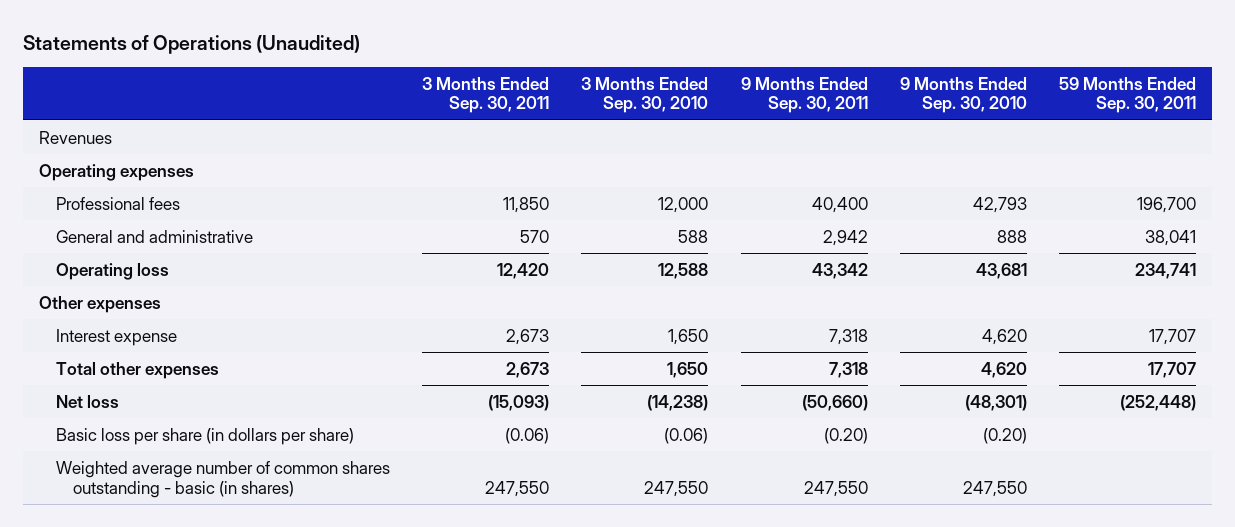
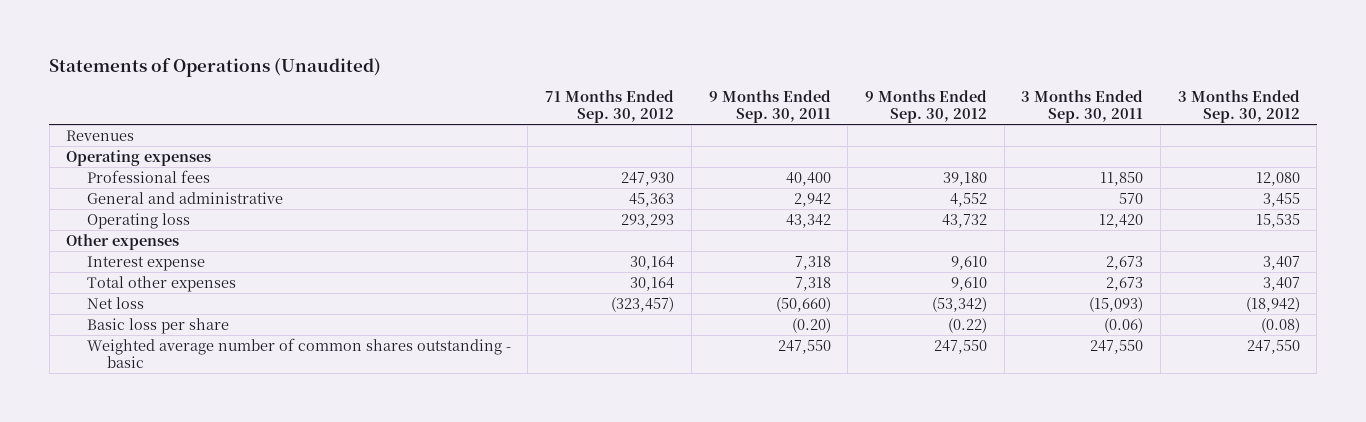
[581,76,709,114] 3 Months Ended Sep. 30, 2010 -> none
[899,76,1027,114] 9 Months Ended Sep. 30, 2010 -> none
[1058,76,1196,114] 59 Months Ended Sep. 30, 2011 -> none
none -> [545,90,675,124] 71 Months Ended Sep. 30, 2012
none -> [864,90,987,124] 9 Months Ended Sep. 30, 2012
none -> [1177,90,1300,124] 3 Months Ended Sep. 30, 2012
[55,427,354,445] Basic loss per share (in dollars per share) -> [86,317,229,334] Basic loss per share
[55,460,390,498] Weighted average number of common shares outstanding - basic (in shares) -> [86,337,511,368] Weighted average number of common shares outstanding - basic

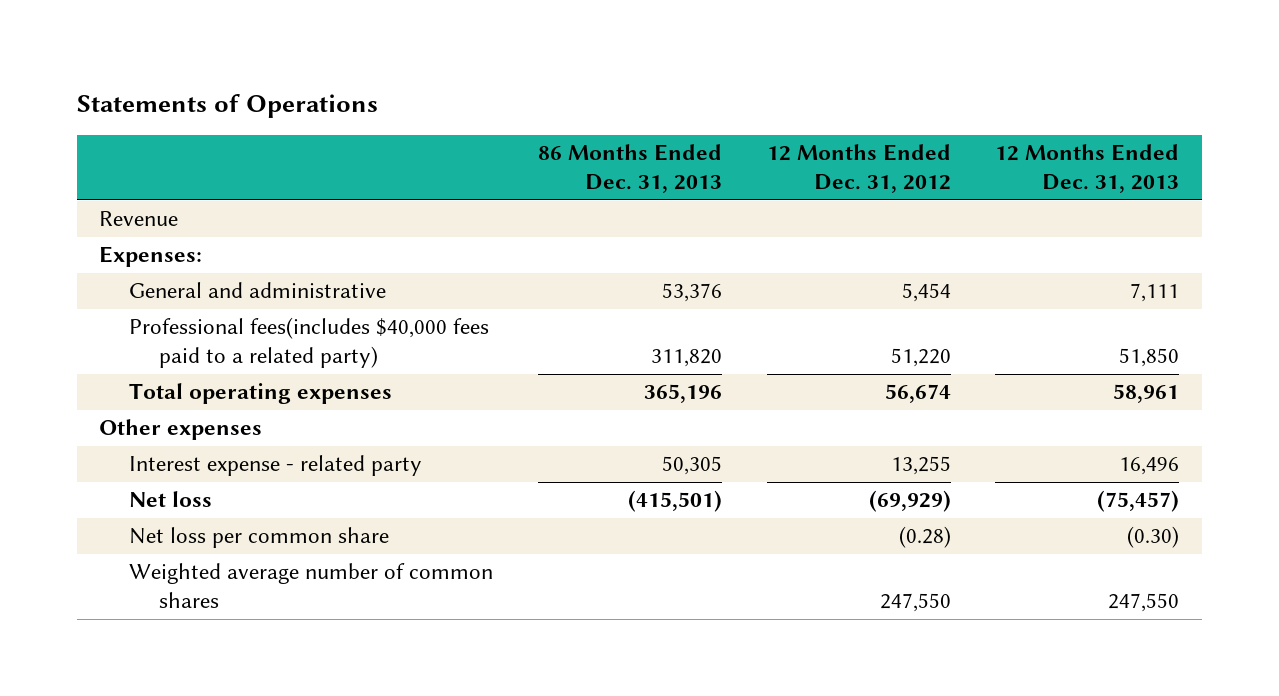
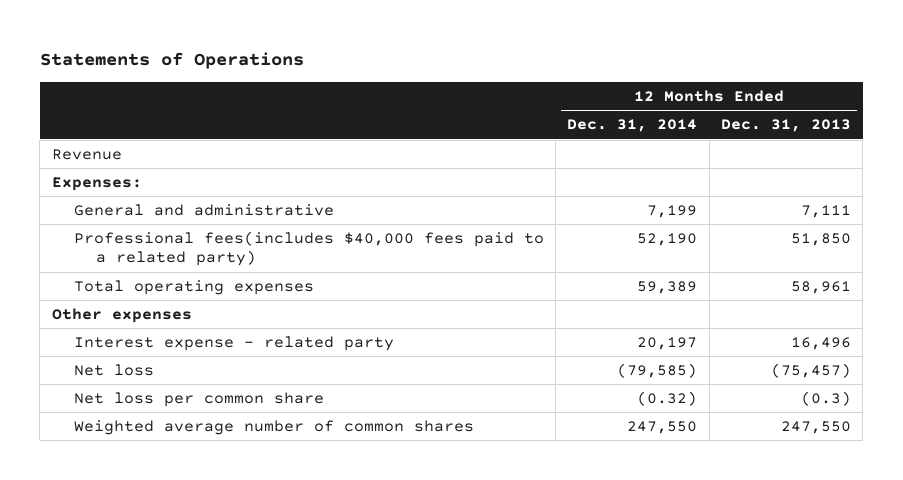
[537,144,722,194] 86 Months Ended Dec. 31, 2013 -> none
[766,144,951,194] 12 Months Ended Dec. 31, 2012 -> none
none -> [567,119,698,133] Dec. 31, 2014
[1127,526,1180,549] (0.30) -> [800,391,851,407] (0.3)

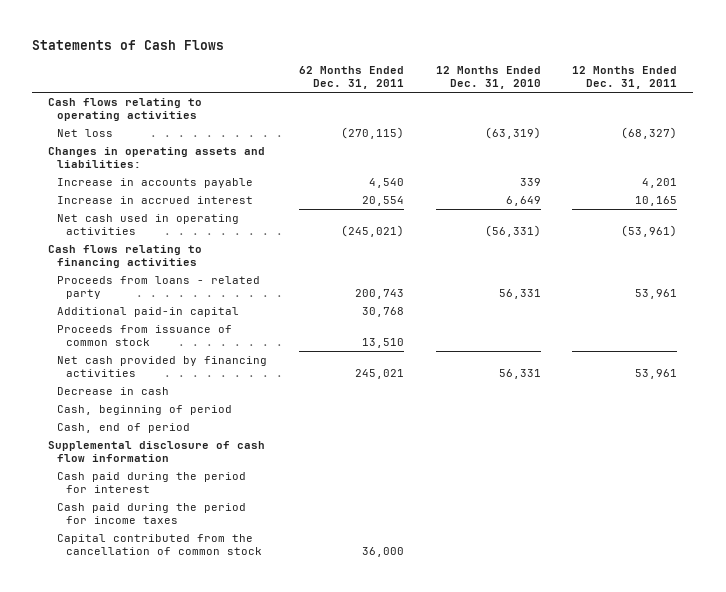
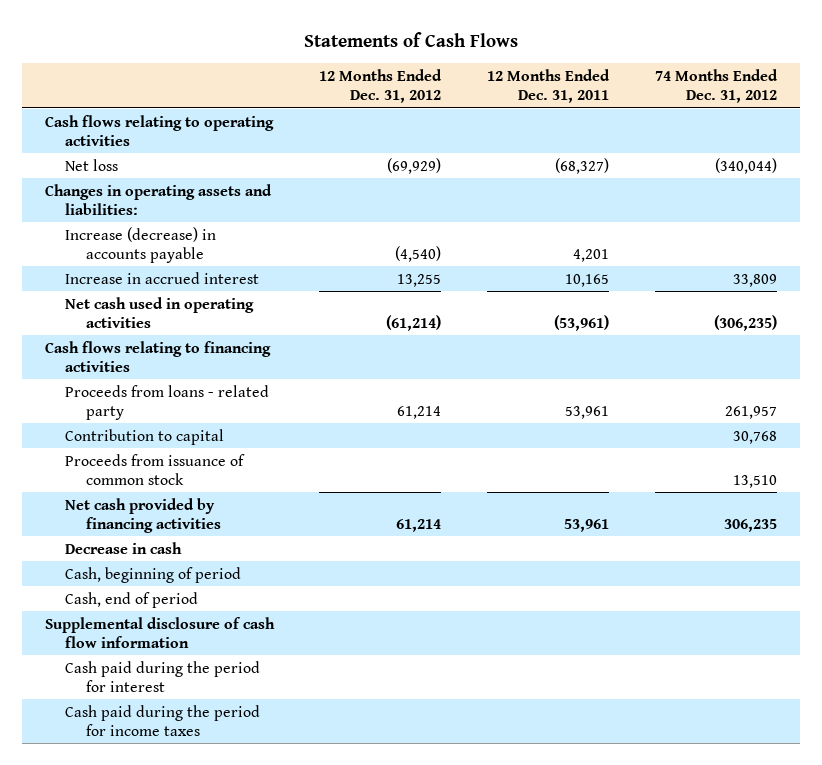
[298,65,404,90] 62 Months Ended Dec. 31, 2011 -> none
[435,65,541,90] 12 Months Ended Dec. 31, 2010 -> none
none -> [319,68,443,104] 12 Months Ended Dec. 31, 2012
none -> [655,68,779,104] 74 Months Ended Dec. 31, 2012
[57,178,254,189] Increase in accounts payable -> [65,226,217,263] Increase (decrease) in accounts payable
[57,307,240,318] Additional paid-in capital -> [65,428,225,445] Contribution to capital
[57,534,263,556] Capital contributed from the cancellation of common stock -> none

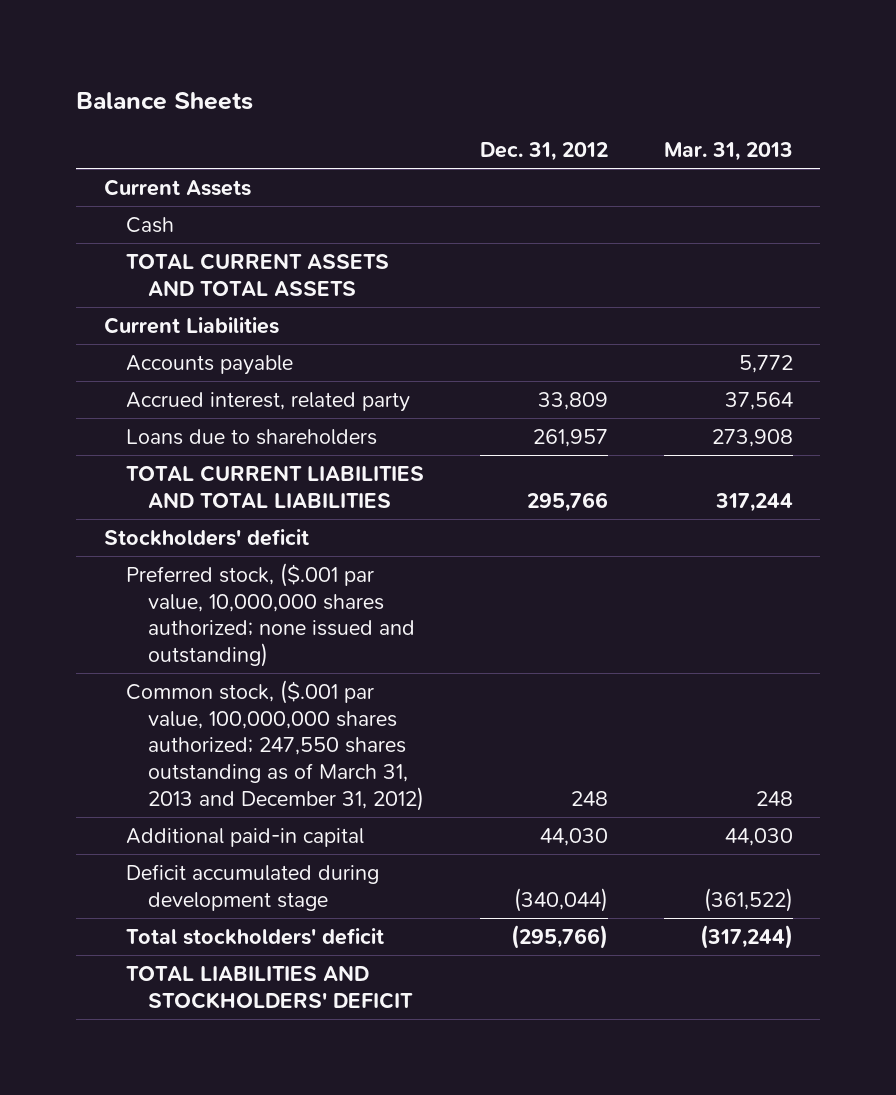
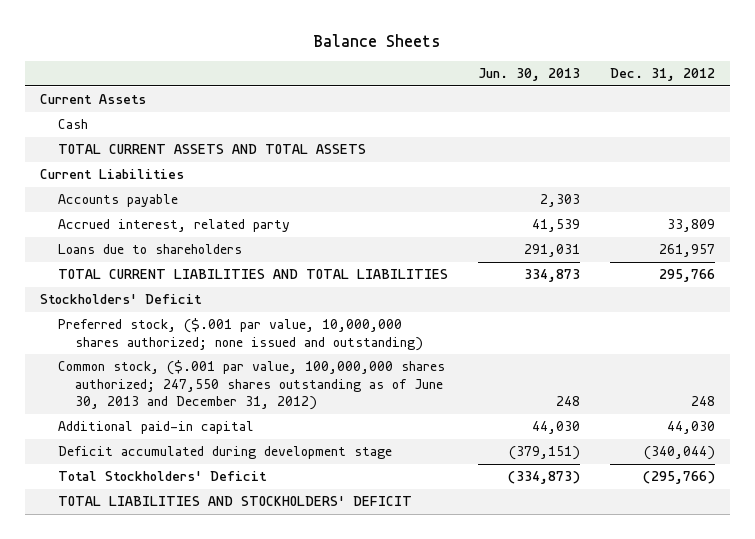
[663,141,793,161] Mar. 31, 2013 -> none
none -> [477,68,580,82] Jun. 30, 2013
[103,528,309,546] Stockholders' deficit -> [40,294,203,305] Stockholders' Deficit
[125,679,425,811] Common stock, ($.001 par value, 100,000,000 shares authorized; 247,550 shares outstanding as of March 31, 2013 and December 31, 2012) -> [57,360,445,411] Common stock, ($.001 par value, 100,000,000 shares authorized; 247,550 shares outstanding as of June 30, 2013 and December 31, 2012)
[125,927,384,945] Total stockholders' deficit -> [57,471,267,482] Total Stockholders' Deficit

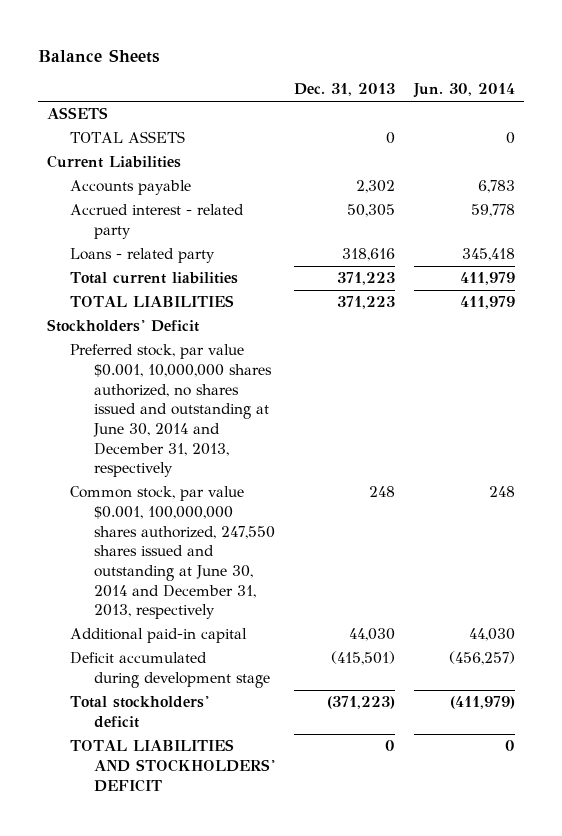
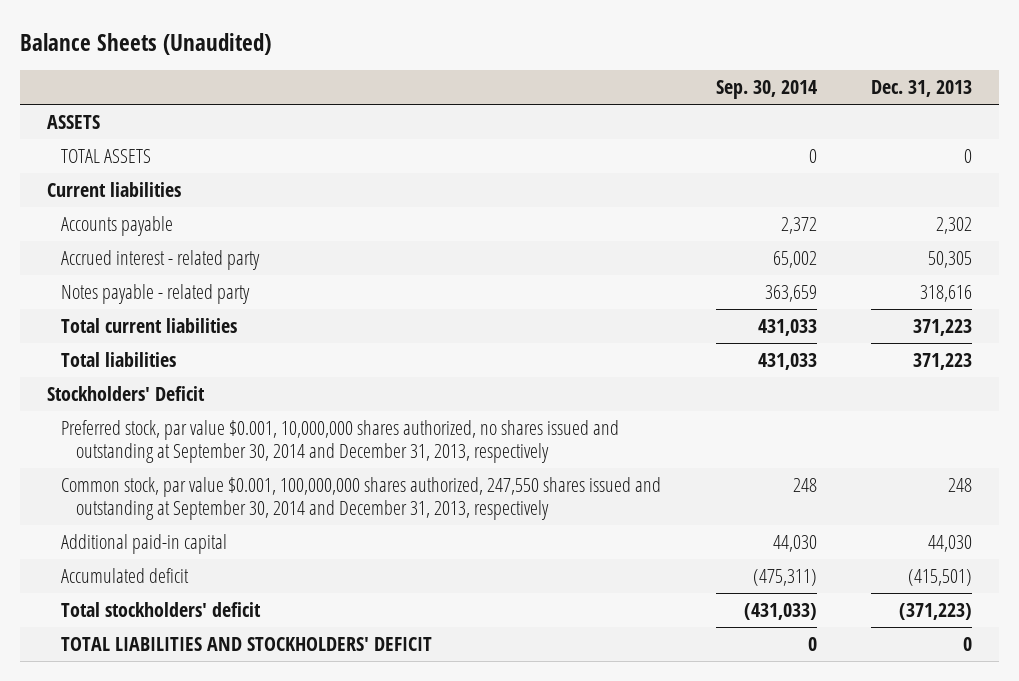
[37,48,160,63] Balance Sheets -> [20,32,272,55] Balance Sheets (Unaudited)
[412,83,515,99] Jun. 30, 2014 -> none
none -> [715,80,817,100] Sep. 30, 2014
[47,155,182,169] Current Liabilities -> [47,181,182,197] Current liabilities
[70,248,216,264] Loans - related party -> [61,283,251,304] Notes payable - related party
[70,295,235,308] TOTAL LIABILITIES -> [61,351,177,367] Total liabilities
[70,344,272,478] Preferred stock, par value $0.001, 10,000,000 shares authorized, no shares issued and outstanding at June 30, 2014 and December 31, 2013, respectively -> [61,419,620,463] Preferred stock, par value $0.001, 10,000,000 shares authorized, no shares issued and outstanding at September 30, 2014 and December 31, 2013, respectively
[70,486,275,620] Common stock, par value $0.001, 100,000,000 shares authorized, 247,550 shares issued and outstanding at June 30, 2014 and December 31, 2013, respectively -> [61,476,662,520] Common stock, par value $0.001, 100,000,000 shares authorized, 247,550 shares issued and outstanding at September 30, 2014 and December 31, 2013, respectively
[70,652,270,689] Deficit accumulated during development stage -> [61,567,190,583] Accumulated deficit

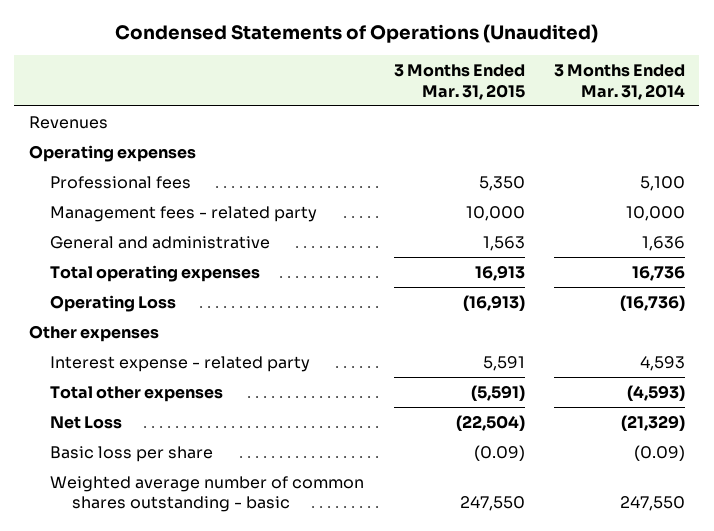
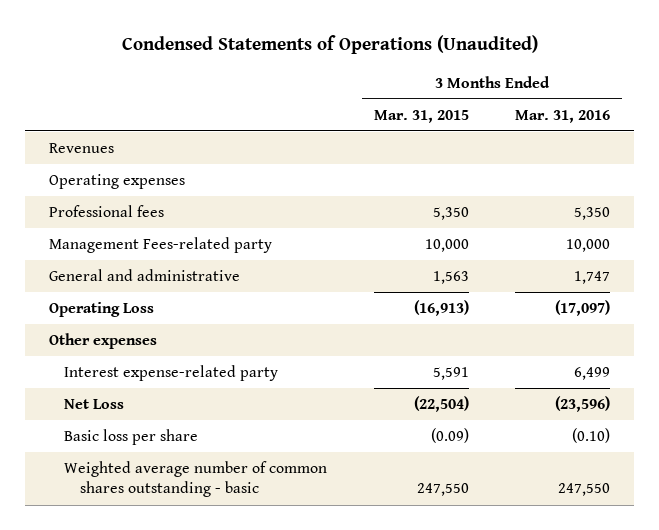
[553,64,685,100] 3 Months Ended Mar. 31, 2014 -> none
none -> [515,109,611,123] Mar. 31, 2016
[50,205,318,222] Management fees - related party -> [48,237,272,254] Management Fees-related party
[50,264,261,282] Total operating expenses -> none
[50,385,224,402] Total other expenses -> none
[50,355,311,372] Interest expense - related party -> [64,365,279,382] Interest expense-related party

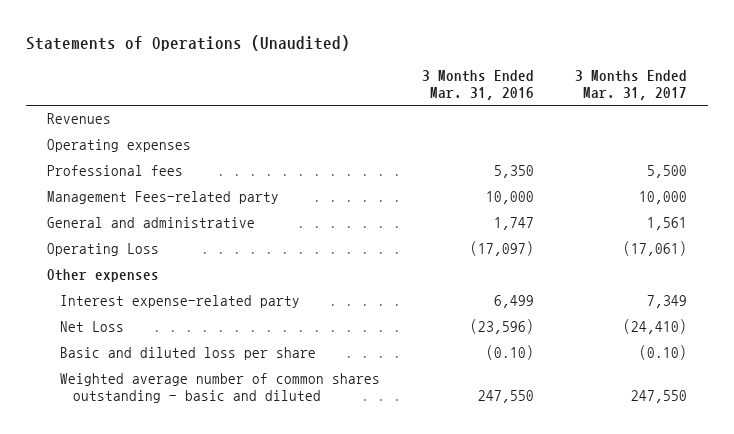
[121,35,538,55] Condensed Statements of Operations (Unaudited) -> [25,35,350,52] Statements of Operations (Unaudited)
[373,109,469,123] Mar. 31, 2015 -> none
none -> [575,70,688,100] 3 Months Ended Mar. 31, 2017
[64,429,199,446] Basic loss per share -> [59,347,316,361] Basic and diluted loss per share
[64,461,328,498] Weighted average number of common shares outstanding - basic -> [59,373,380,404] Weighted average number of common shares outstanding - basic and diluted

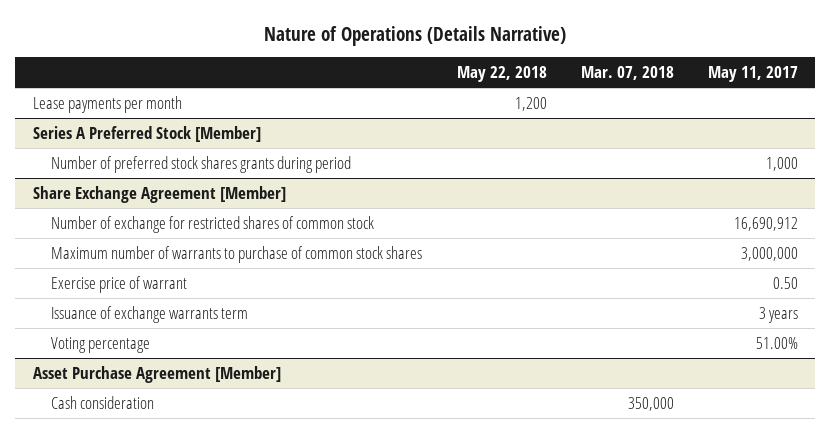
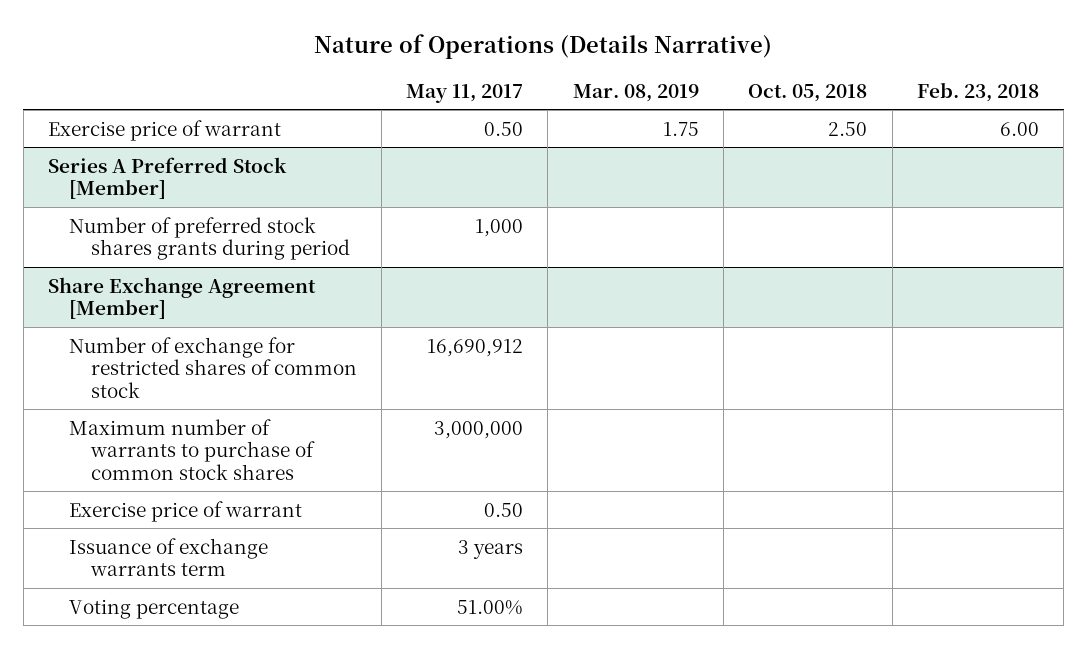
[456,66,547,83] May 22, 2018 -> none
[580,66,674,81] Mar. 07, 2018 -> none
none -> [572,83,699,102] Mar. 08, 2019
none -> [748,83,868,102] Oct. 05, 2018
none -> [916,81,1039,102] Feb. 23, 2018
[32,95,182,113] Lease payments per month -> none
none -> [47,119,281,141] Exercise price of warrant
[32,365,281,383] Asset Purchase Agreement [Member] -> none
[51,395,155,409] Cash consideration -> none

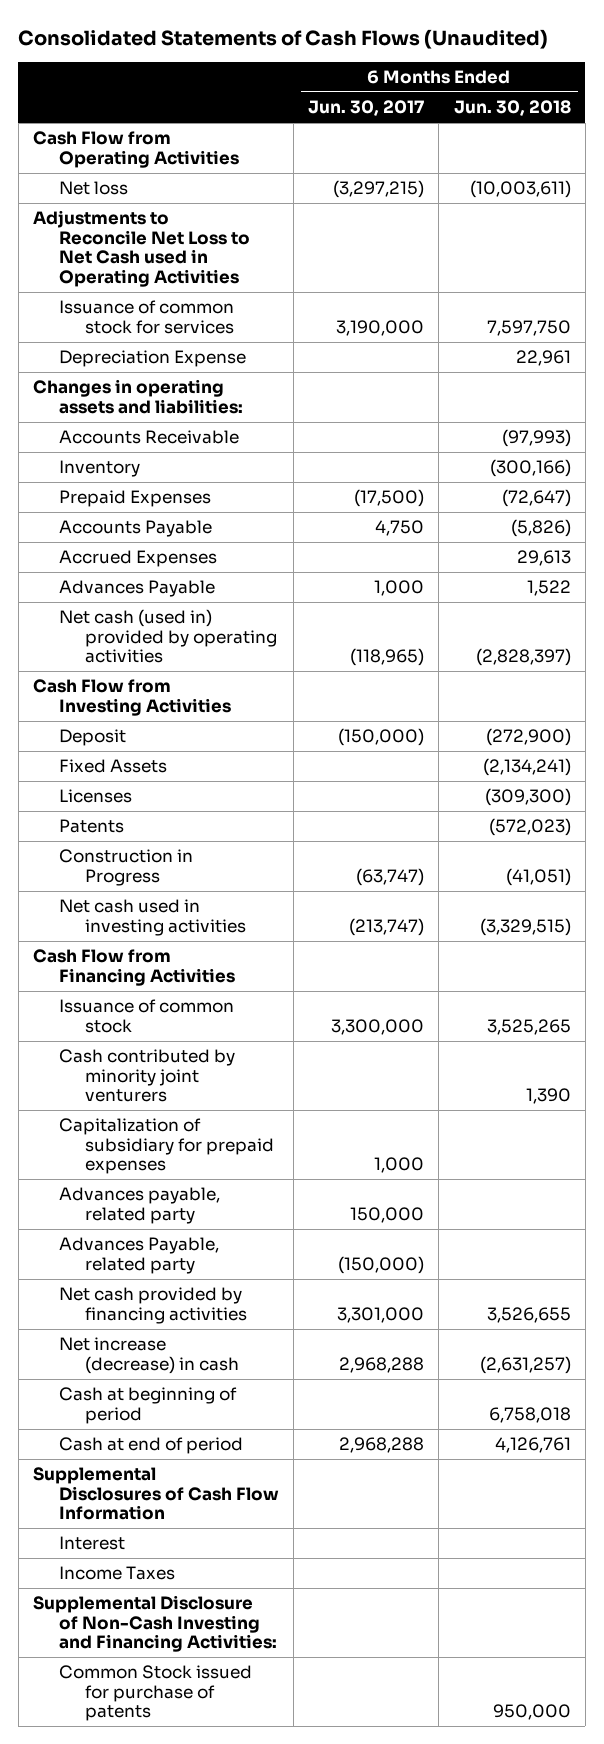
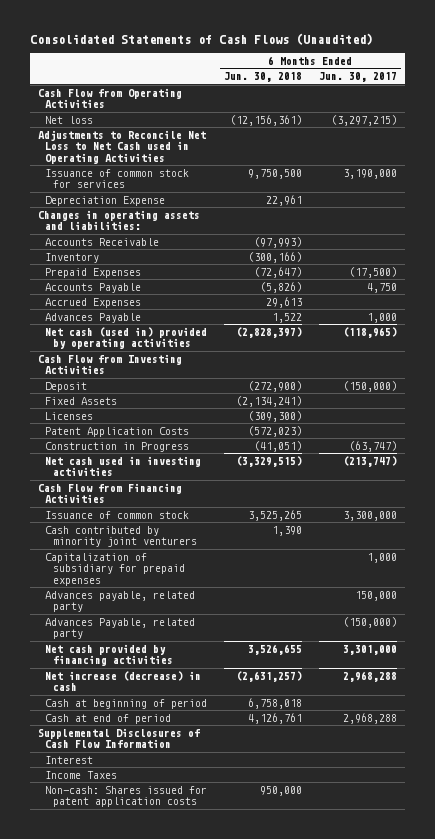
[469,180,571,199] (10,003,611) -> [230,114,303,126] (12,156,361)
[486,319,571,336] 7,597,750 -> [248,168,303,179] 9,750,500
[58,819,124,834] Patents -> [45,426,190,437] Patent Application Costs
[33,1595,277,1653] Supplemental Disclosure of Non-Cash Investing and Financing Activities: -> none
[58,1665,252,1722] Common Stock issued for purchase of patents -> none
none -> [45,785,208,808] Non-cash: Shares issued for patent application costs

